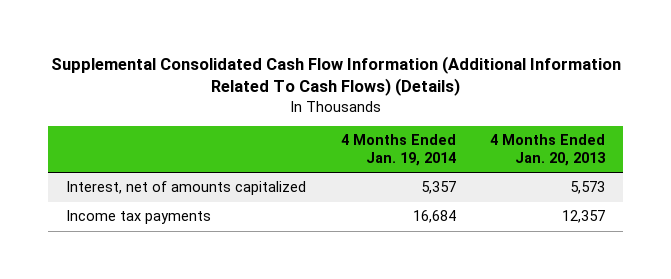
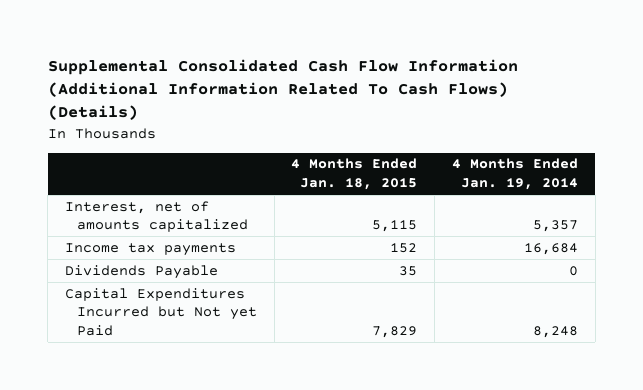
[490,134,607,167] 4 Months Ended Jan. 20, 2013 -> none
none -> [291,158,418,190] 4 Months Ended Jan. 18, 2015
none -> [65,264,219,279] Dividends Payable
none -> [65,287,258,336] Capital Expenditures Incurred but Not yet Paid

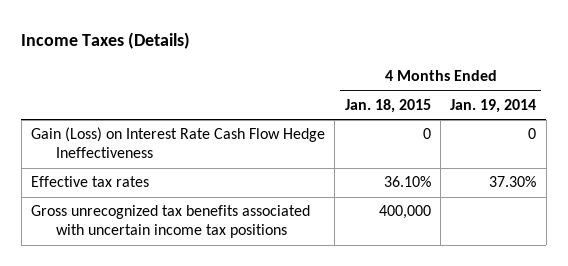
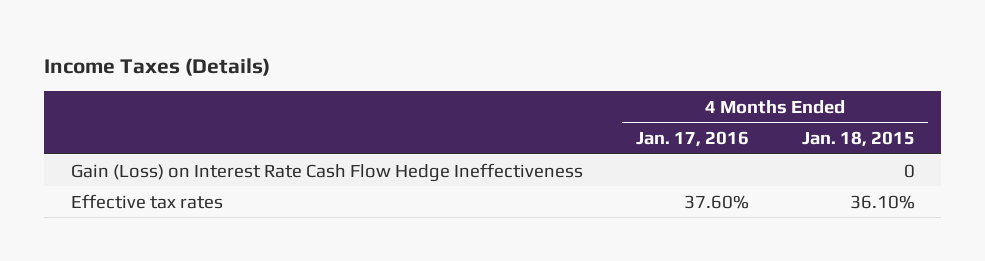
[450,98,537,113] Jan. 19, 2014 -> none
none -> [635,131,749,148] Jan. 17, 2016
[31,205,311,239] Gross unrecognized tax benefits associated with uncertain income tax positions -> none

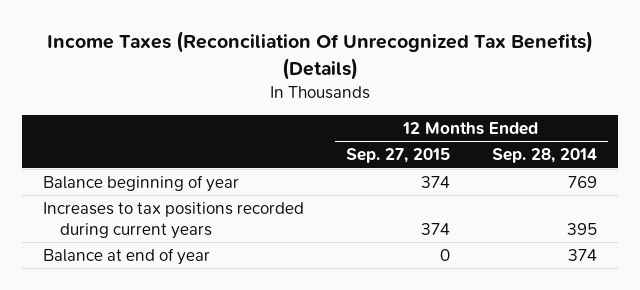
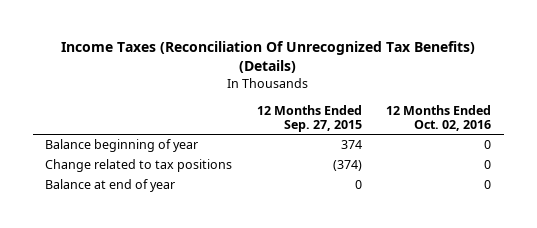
[492,148,598,164] Sep. 28, 2014 -> none
none -> [386,104,492,132] 12 Months Ended Oct. 02, 2016
[42,201,304,239] Increases to tax positions recorded during current years -> [45,159,233,173] Change related to tax positions
[420,222,450,235] 374 -> [332,160,362,172] (374)

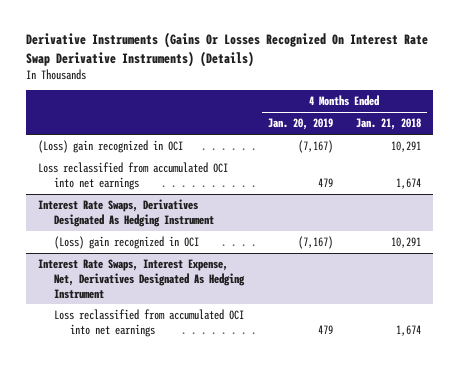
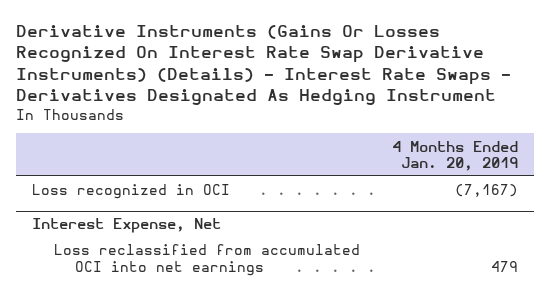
[26,32,429,67] Derivative Instruments (Gains Or Losses Recognized On Interest Rate Swap Derivative Instruments) (Details) -> [15,25,511,106] Derivative Instruments (Gains Or Losses Recognized On Interest Rate Swap Derivative Instruments) (Details) - Interest Rate Swaps - Derivatives Designated As Hedging Instrument
[356,118,422,131] Jan. 21, 2018 -> none
[37,162,228,190] Loss reclassified from accumulated OCI into net earnings -> none
[37,199,215,227] Interest Rate Swaps, Derivatives Designated As Hedging Instrument -> none
[54,236,200,250] (Loss) gain recognized in OCI -> none
[37,259,246,299] Interest Rate Swaps, Interest Expense, Net, Derivatives Designated As Hedging Instrument -> none
[37,140,183,154] (Loss) gain recognized in OCI -> [32,184,231,200] Loss recognized in OCI
none -> [32,218,222,234] Interest Expense, Net

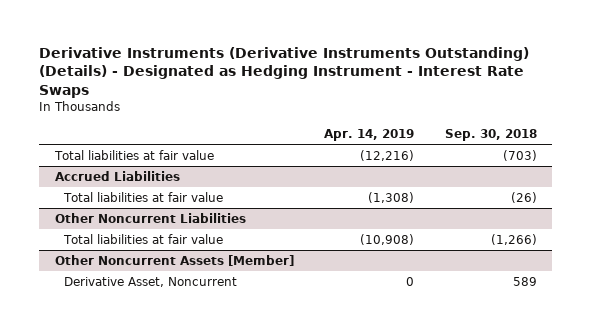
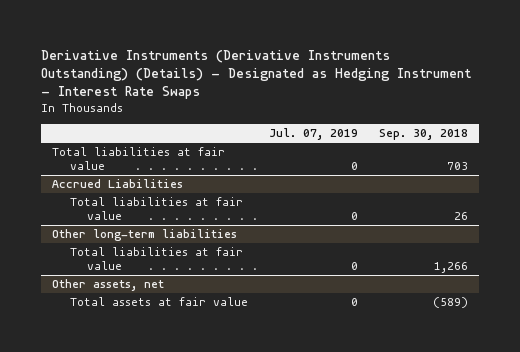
[324,128,415,141] Apr. 14, 2019 -> none
none -> [268,128,358,141] Jul. 07, 2019
[502,149,537,161] (703) -> [447,162,469,171] 703
[63,276,237,287] Derivative Asset, Noncurrent -> none
[510,191,537,203] (26) -> [454,212,469,221] 26
[54,212,246,223] Other Noncurrent Liabilities -> [51,229,237,242] Other long-term liabilities
[490,233,537,245] (1,266) -> [434,262,469,274] 1,266
[54,254,294,266] Other Noncurrent Assets [Member] -> [51,279,164,292] Other assets, net
none -> [69,297,248,307] Total assets at fair value

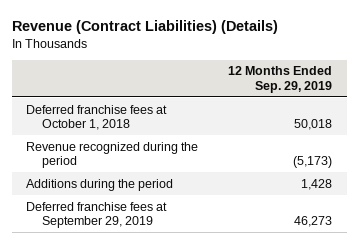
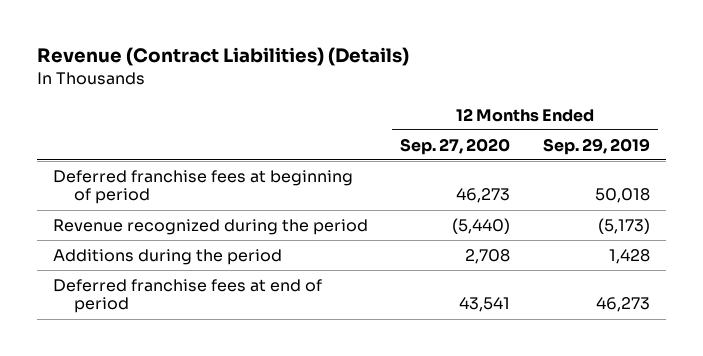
none -> [400,137,511,155] Sep. 27, 2020
[26,104,168,130] Deferred franchise fees at October 1, 2018 -> [52,169,353,205] Deferred franchise fees at beginning of period
[26,201,168,228] Deferred franchise fees at September 29, 2019 -> [52,278,322,314] Deferred franchise fees at end of period

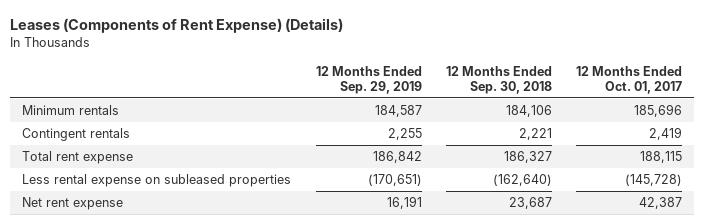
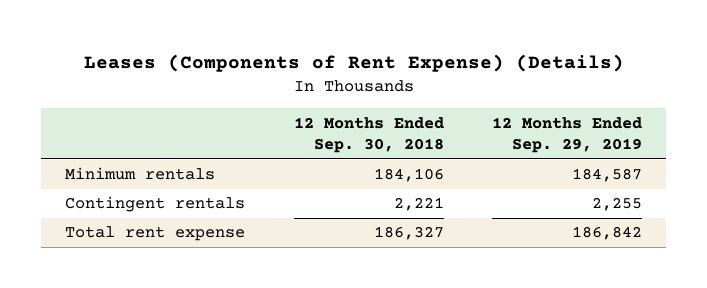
[575,66,682,94] 12 Months Ended Oct. 01, 2017 -> none
[22,174,292,188] Less rental expense on subleased properties -> none
[22,197,124,211] Net rent expense -> none

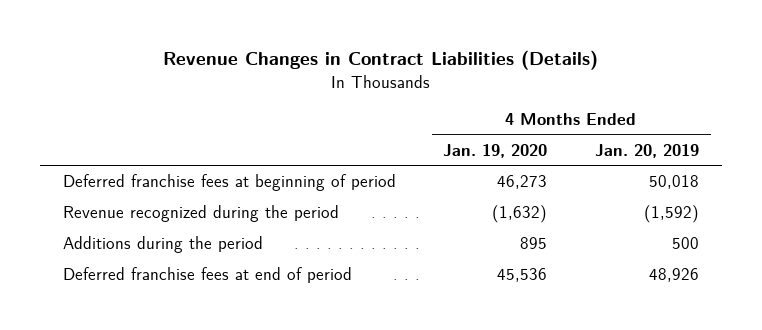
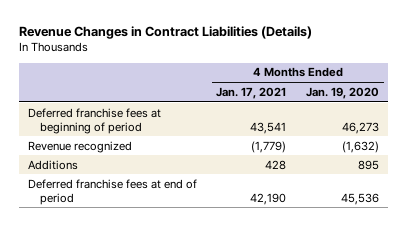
[594,143,699,158] Jan. 20, 2019 -> none
none -> [216,86,287,99] Jan. 17, 2021
[63,205,340,223] Revenue recognized during the period -> [28,140,133,153] Revenue recognized
[63,236,264,254] Additions during the period -> [28,159,79,170] Additions

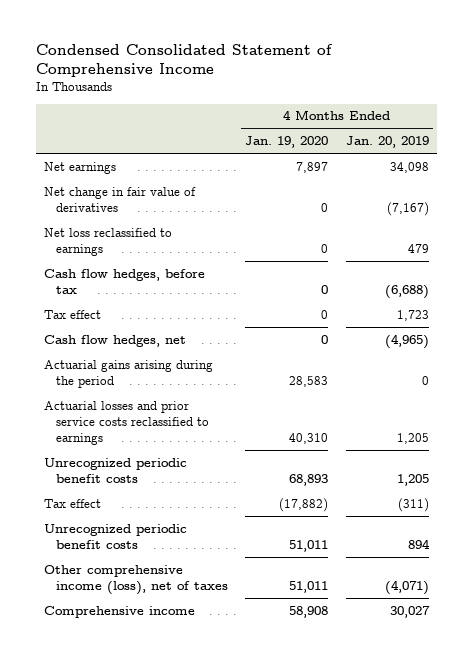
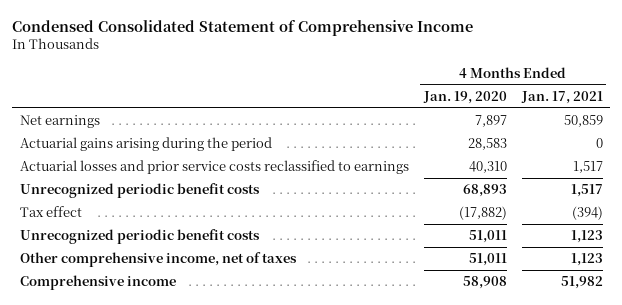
[345,136,429,149] Jan. 20, 2019 -> none
none -> [520,91,603,105] Jan. 17, 2021
[44,186,197,212] Net change in fair value of derivatives -> none
[44,227,173,256] Net loss reclassified to earnings -> none
[44,268,206,294] Cash flow hedges, before tax -> none
[44,309,102,319] Tax effect -> none
[44,334,187,347] Cash flow hedges, net -> none
[44,564,229,595] Other comprehensive income (loss), net of taxes -> [19,252,297,268] Other comprehensive income, net of taxes

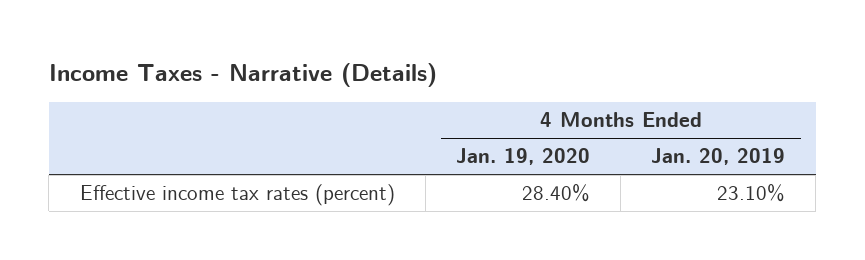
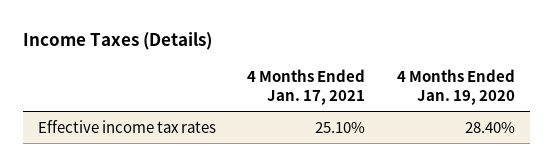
[48,63,437,88] Income Taxes - Narrative (Details) -> [22,31,212,50] Income Taxes (Details)
[651,148,786,166] Jan. 20, 2019 -> none
none -> [247,68,366,106] 4 Months Ended Jan. 17, 2021
[79,184,395,207] Effective income tax rates (percent) -> [38,119,217,133] Effective income tax rates

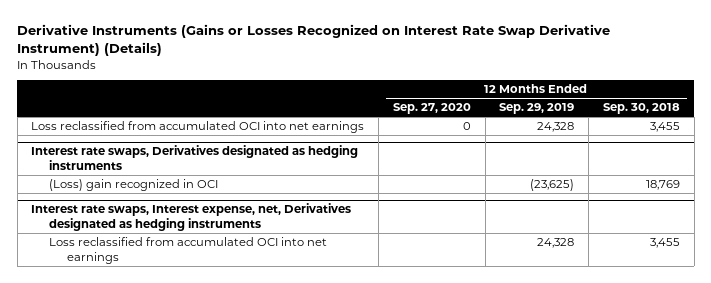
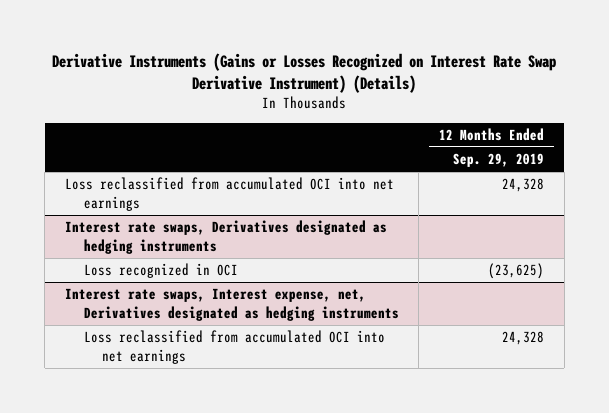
[392,103,471,115] Sep. 27, 2020 -> none
[602,103,680,115] Sep. 30, 2018 -> none
[49,179,219,192] (Loss) gain recognized in OCI -> [83,263,238,279] Loss recognized in OCI

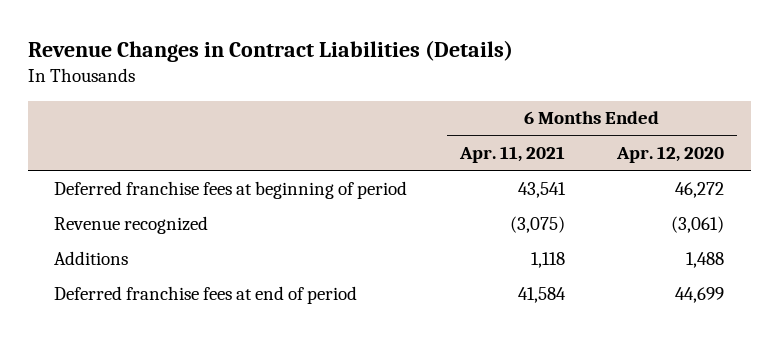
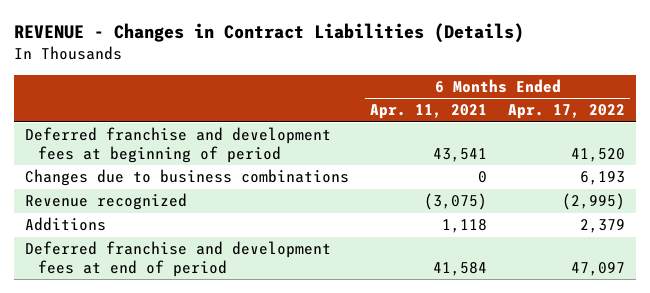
[28,40,514,63] Revenue Changes in Contract Liabilities (Details) -> [14,23,525,44] REVENUE - Changes in Contract Liabilities (Details)
[616,146,725,164] Apr. 12, 2020 -> none
none -> [508,104,626,120] Apr. 17, 2022
[54,180,408,199] Deferred franchise fees at beginning of period -> [24,127,331,163] Deferred franchise and development fees at beginning of period
none -> [24,169,349,187] Changes due to business combinations
[54,285,358,304] Deferred franchise fees at end of period -> [24,241,331,277] Deferred franchise and development fees at end of period

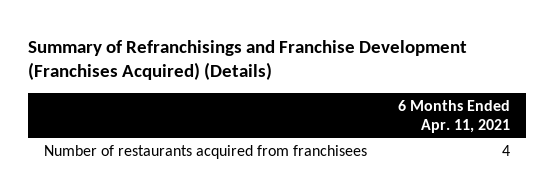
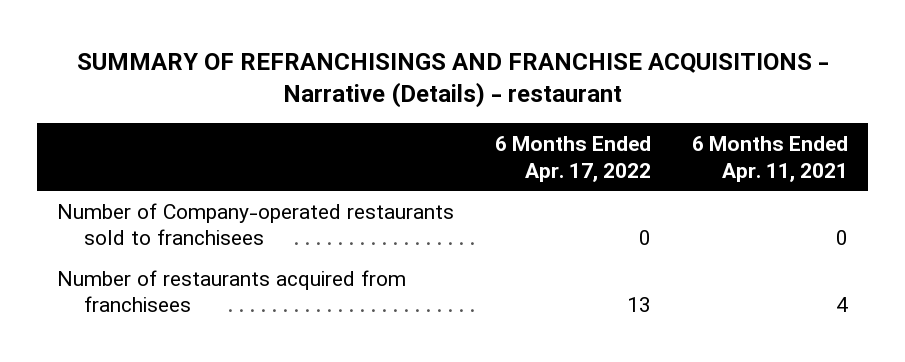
[27,39,467,81] Summary of Refranchisings and Franchise Development (Franchises Acquired) (Details) -> [76,52,829,109] SUMMARY OF REFRANCHISINGS AND FRANCHISE ACQUISITIONS - Narrative (Details) - restaurant
none -> [495,136,652,182] 6 Months Ended Apr. 17, 2022
none -> [57,202,455,246] Number of Company-operated restaurants sold to franchisees

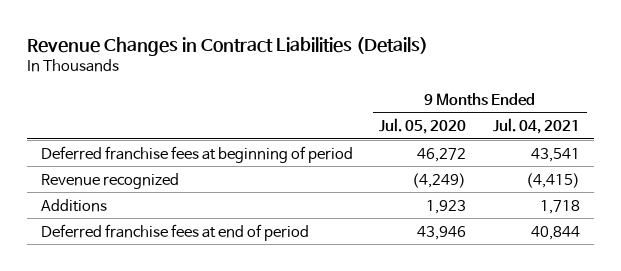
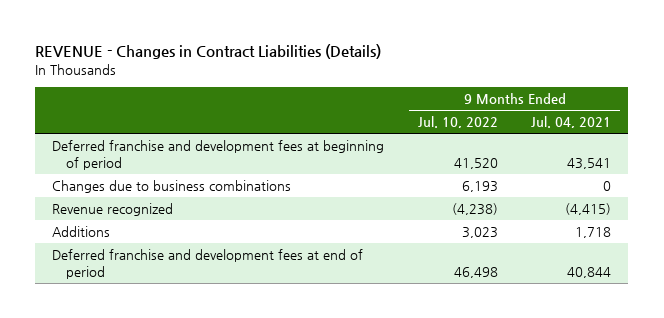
[27,36,429,56] Revenue Changes in Contract Liabilities (Details) -> [35,43,382,59] REVENUE - Changes in Contract Liabilities (Details)
[379,117,467,134] Jul. 05, 2020 -> none
none -> [417,116,498,129] Jul. 10, 2022
[40,145,353,163] Deferred franchise fees at beginning of period -> [52,140,385,171] Deferred franchise and development fees at beginning of period
none -> [52,180,292,194] Changes due to business combinations
[40,223,309,241] Deferred franchise fees at end of period -> [52,249,364,280] Deferred franchise and development fees at end of period

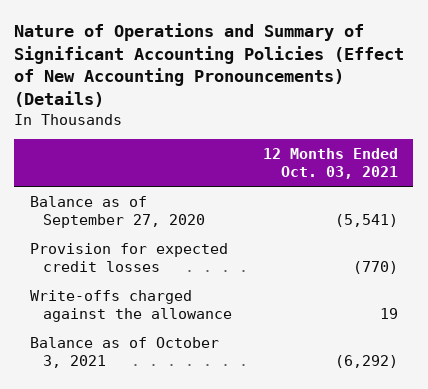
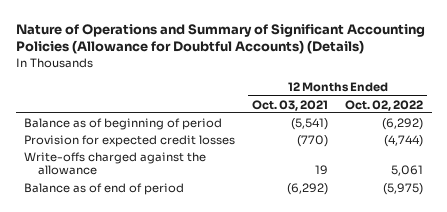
[14,23,405,108] Nature of Operations and Summary of Significant Accounting Policies (Effect of New Accounting Pronouncements) (Details) -> [15,23,425,55] Nature of Operations and Summary of Significant Accounting Policies (Allowance for Doubtful Accounts) (Details)
none -> [345,99,424,111] Oct. 02, 2022
[29,195,206,228] Balance as of September 27, 2020 -> [24,117,223,130] Balance as of beginning of period
[29,336,219,368] Balance as of October 3, 2021 -> [24,182,185,195] Balance as of end of period

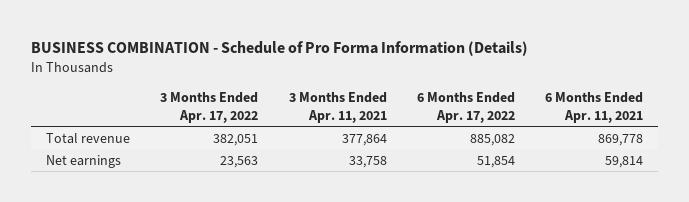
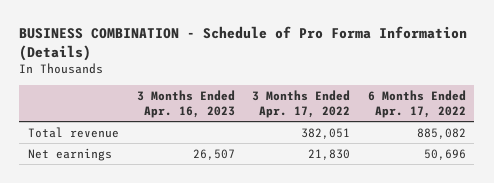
[288,91,387,123] 3 Months Ended Apr. 11, 2021 -> none
[545,91,644,123] 6 Months Ended Apr. 11, 2021 -> none
none -> [136,90,235,119] 3 Months Ended Apr. 16, 2023
[220,155,259,168] 23,563 -> [308,148,351,160] 21,830
[477,155,516,168] 51,854 -> [423,148,466,160] 50,696

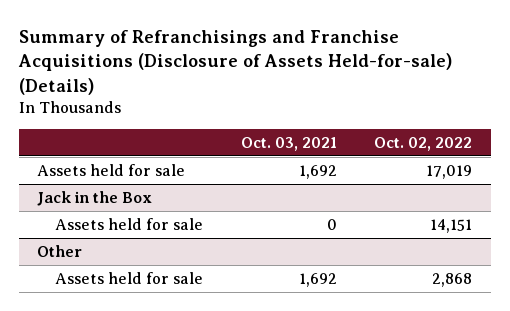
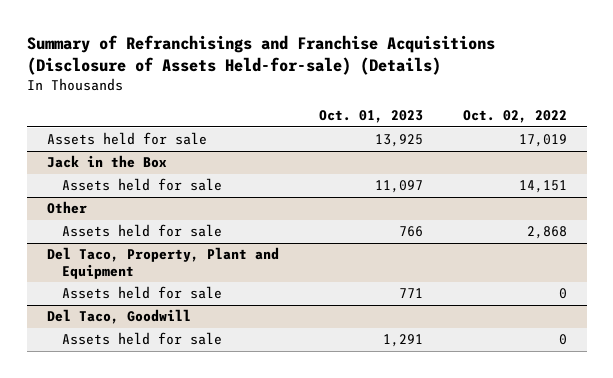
[240,136,337,151] Oct. 03, 2021 -> none
none -> [318,110,423,124] Oct. 01, 2023
none -> [46,247,279,279] Del Taco, Property, Plant and Equipment
none -> [61,286,222,300] Assets held for sale
none -> [46,309,191,325] Del Taco, Goodwill
none -> [61,332,222,346] Assets held for sale

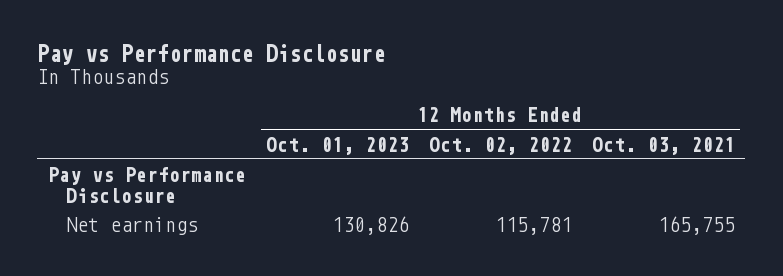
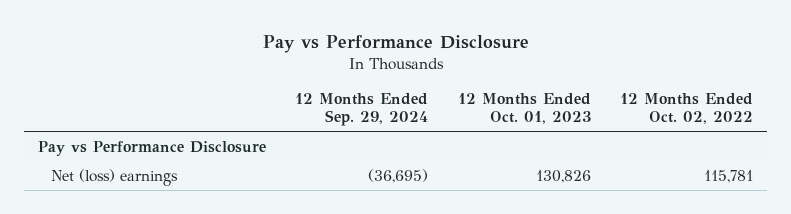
[592,136,736,155] Oct. 03, 2021 -> none
none -> [295,92,429,126] 12 Months Ended Sep. 29, 2024
[65,217,198,236] Net earnings -> [51,168,179,186] Net (loss) earnings

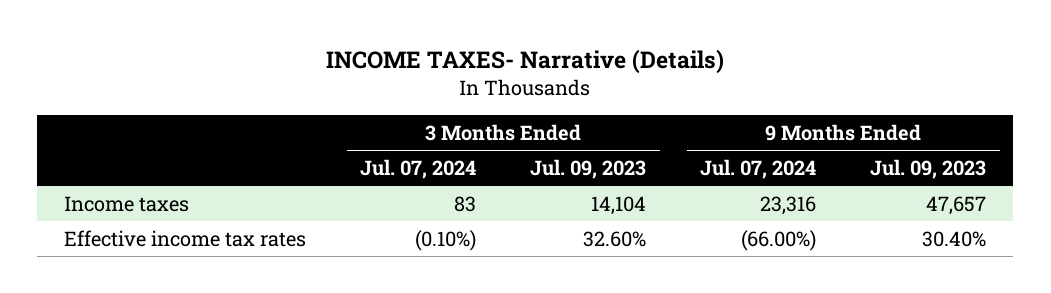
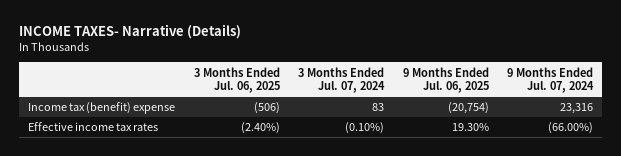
[530,158,647,179] Jul. 09, 2023 -> none
[870,158,987,179] Jul. 09, 2023 -> none
none -> [193,66,280,94] 3 Months Ended Jul. 06, 2025
none -> [402,66,489,94] 9 Months Ended Jul. 06, 2025
[64,195,190,212] Income taxes -> [28,102,176,115] Income tax (benefit) expense

